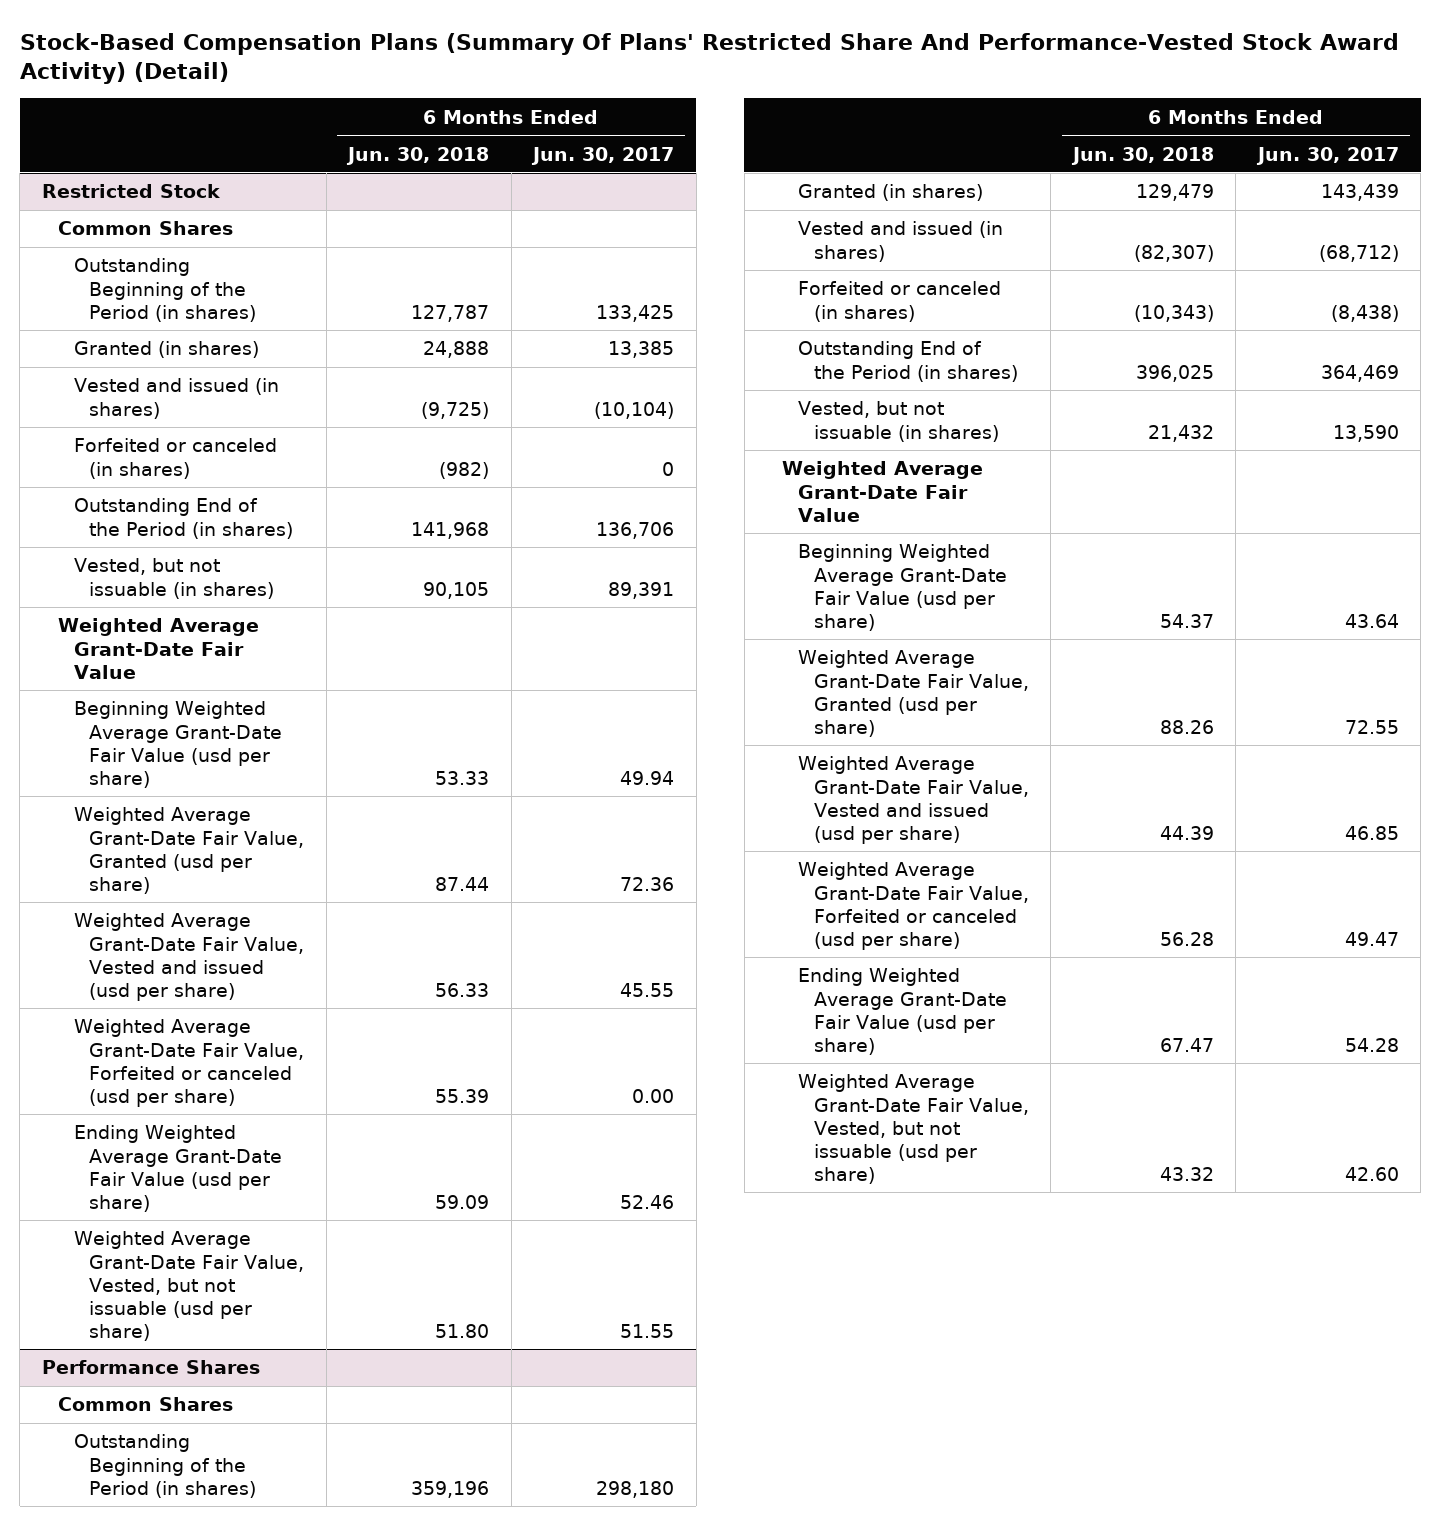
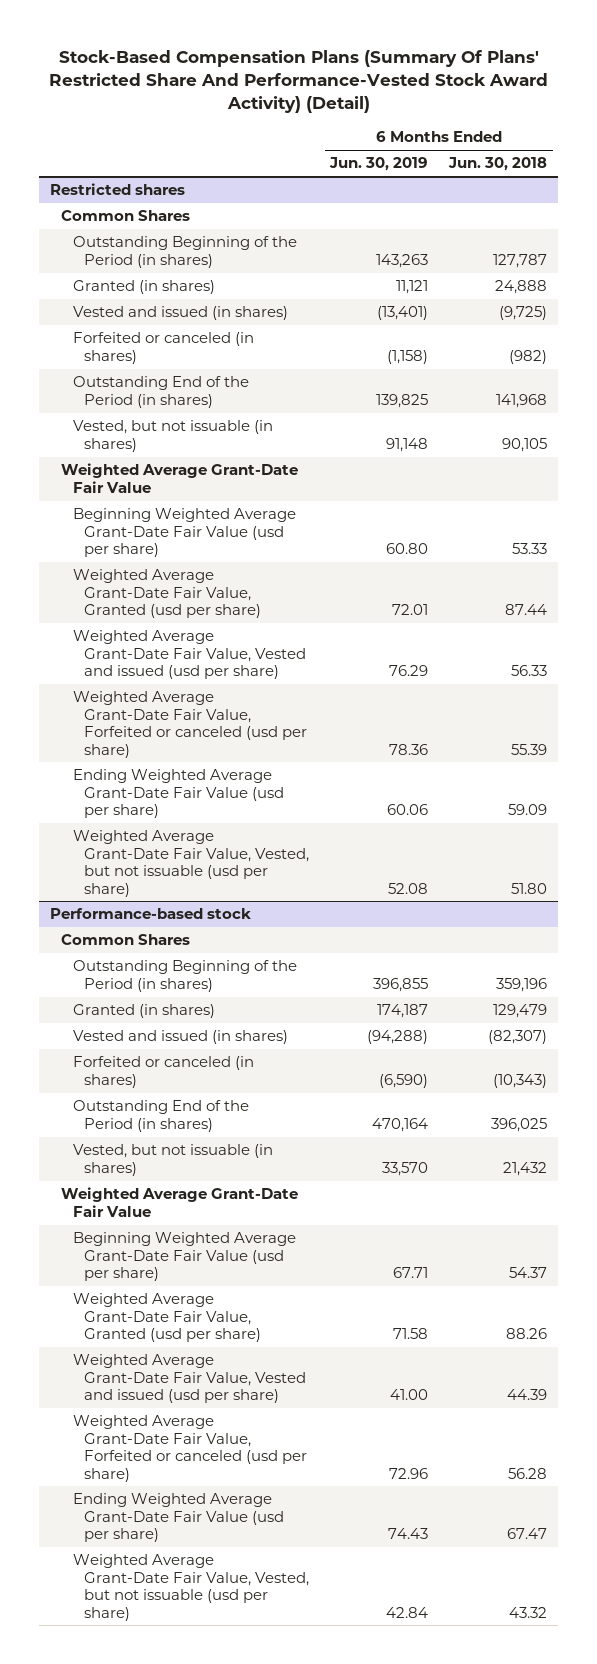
[531,146,675,165] Jun. 30, 2017 -> none
none -> [329,157,429,172] Jun. 30, 2019
[41,184,220,199] Restricted Stock -> [50,183,186,196] Restricted shares
[41,1360,260,1375] Performance Shares -> [50,908,252,920] Performance-based stock

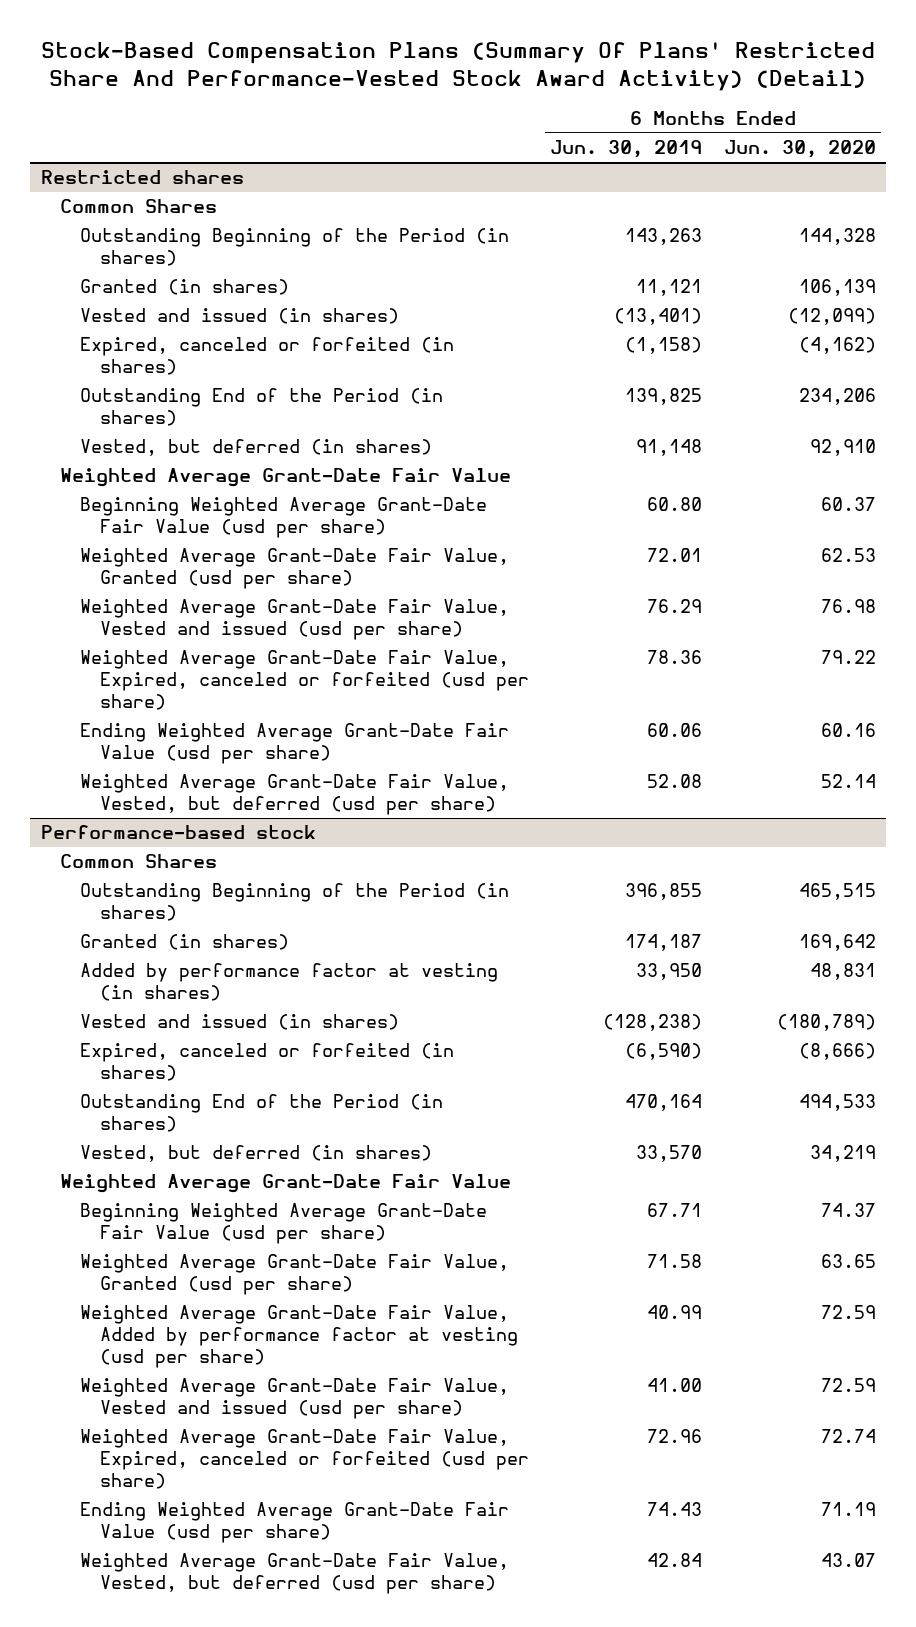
[448,157,548,172] Jun. 30, 2018 -> none
none -> [723,140,876,159] Jun. 30, 2020
[72,332,254,364] Forfeited or canceled (in shares) -> [80,337,455,376] Expired, canceled or forfeited (in shares)
[72,420,273,452] Vested, but not issuable (in shares) -> [80,439,433,457] Vested, but deferred (in shares)
[72,691,307,758] Weighted Average Grant-Date Fair Value, Forfeited or canceled (usd per share) -> [80,650,529,711] Weighted Average Grant-Date Fair Value, Expired, canceled or forfeited (usd per share)
[72,830,309,897] Weighted Average Grant-Date Fair Value, Vested, but not issuable (usd per share) -> [80,774,510,816] Weighted Average Grant-Date Fair Value, Vested, but deferred (usd per share)
none -> [80,963,499,1002] Added by performance factor at vesting (in shares)
[367,1030,429,1045] (94,288) -> [603,1014,703,1032] (128,238)
[72,1056,254,1088] Forfeited or canceled (in shares) -> [80,1043,455,1082] Expired, canceled or forfeited (in shares)
[72,1144,273,1176] Vested, but not issuable (in shares) -> [80,1145,433,1163] Vested, but deferred (in shares)
none -> [80,1305,518,1369] Weighted Average Grant-Date Fair Value, Added by performance factor at vesting (usd per share)
[72,1415,307,1482] Weighted Average Grant-Date Fair Value, Forfeited or canceled (usd per share) -> [80,1429,529,1490] Weighted Average Grant-Date Fair Value, Expired, canceled or forfeited (usd per share)
[72,1554,309,1621] Weighted Average Grant-Date Fair Value, Vested, but not issuable (usd per share) -> [80,1553,510,1595] Weighted Average Grant-Date Fair Value, Vested, but deferred (usd per share)

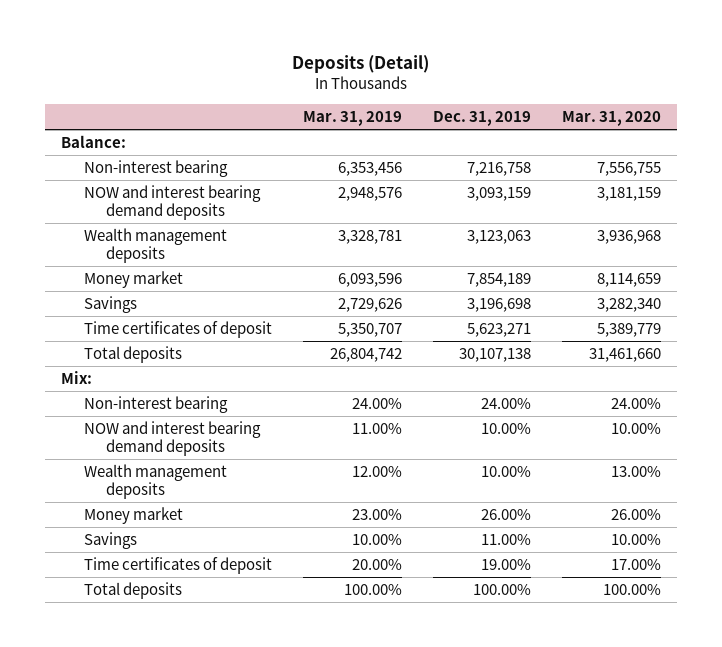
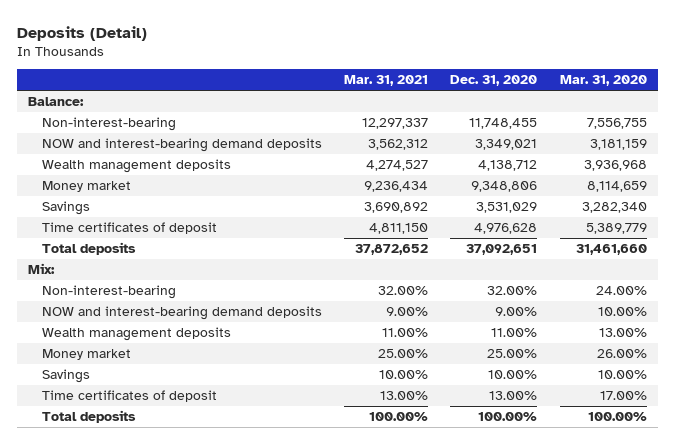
[302,110,402,126] Mar. 31, 2019 -> none
[432,110,531,126] Dec. 31, 2019 -> none
none -> [344,75,429,87] Mar. 31, 2021
none -> [450,75,538,87] Dec. 31, 2020
[83,160,228,178] Non-interest bearing -> [41,116,176,131] Non-interest-bearing
[83,185,261,220] NOW and interest bearing demand deposits -> [41,137,322,152] NOW and interest-bearing demand deposits
[83,396,228,414] Non-interest bearing -> [41,284,176,299] Non-interest-bearing
[83,421,261,456] NOW and interest bearing demand deposits -> [41,305,322,320] NOW and interest-bearing demand deposits

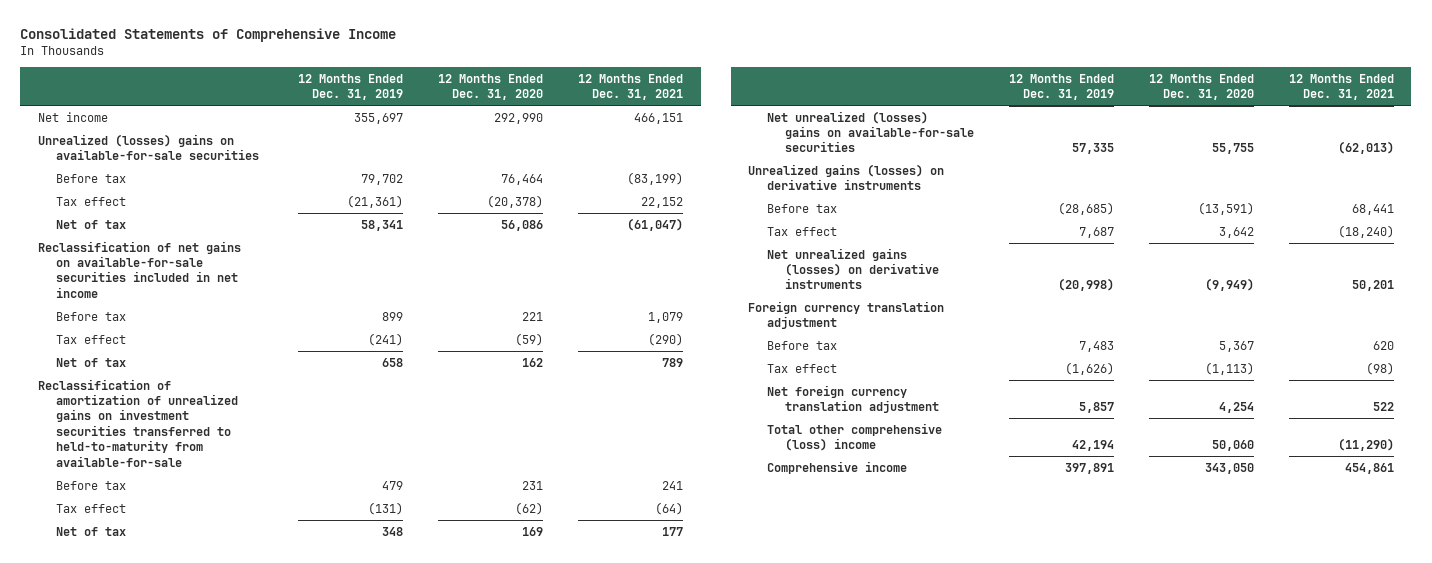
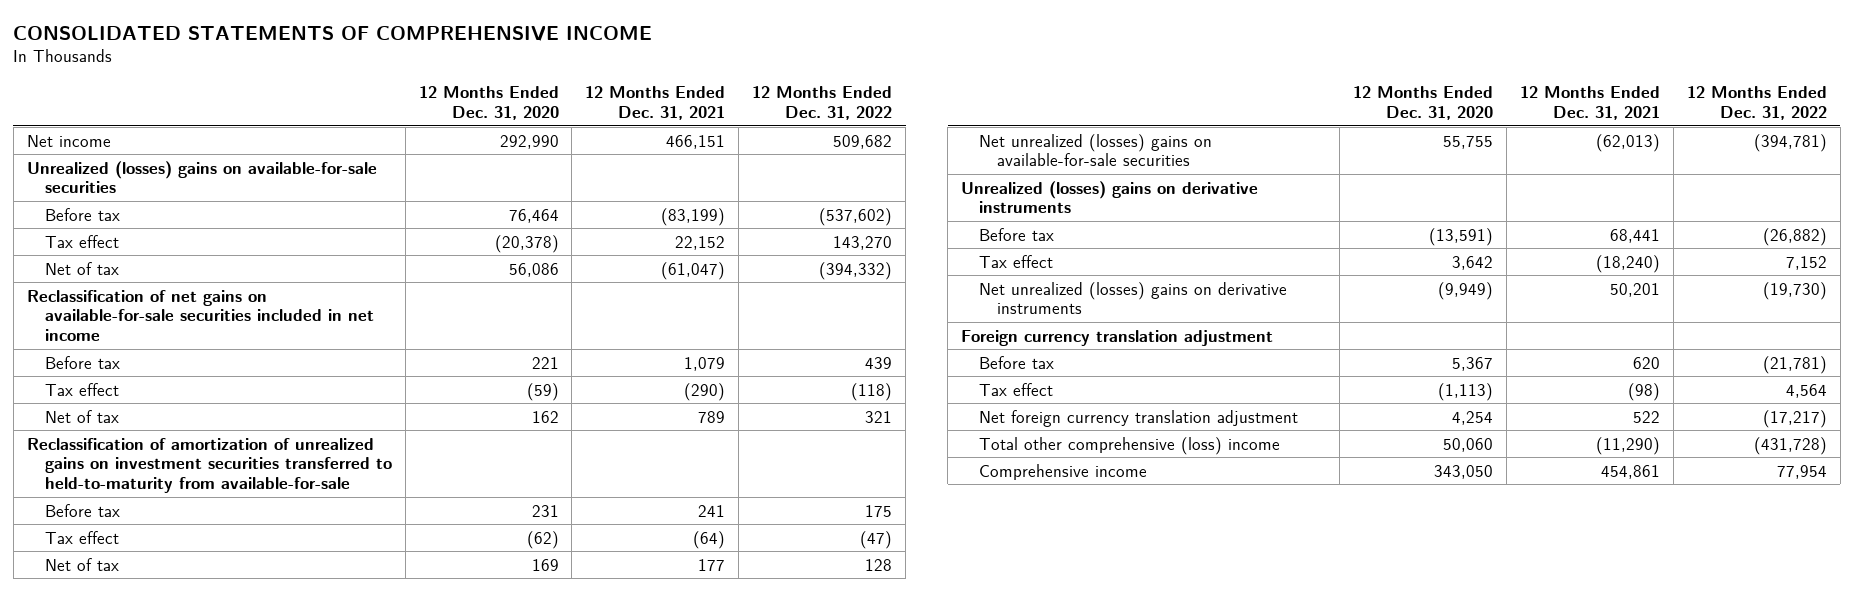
[20,27,397,42] Consolidated Statements of Comprehensive Income -> [13,25,653,41] CONSOLIDATED STATEMENTS OF COMPREHENSIVE INCOME
[298,73,404,101] 12 Months Ended Dec. 31, 2019 -> none
none -> [752,86,893,121] 12 Months Ended Dec. 31, 2022
[748,163,945,191] Unrealized gains (losses) on derivative instruments -> [961,180,1259,214] Unrealized (losses) gains on derivative instruments
[766,247,939,290] Net unrealized gains (losses) on derivative instruments -> [978,281,1287,315] Net unrealized (losses) gains on derivative instruments

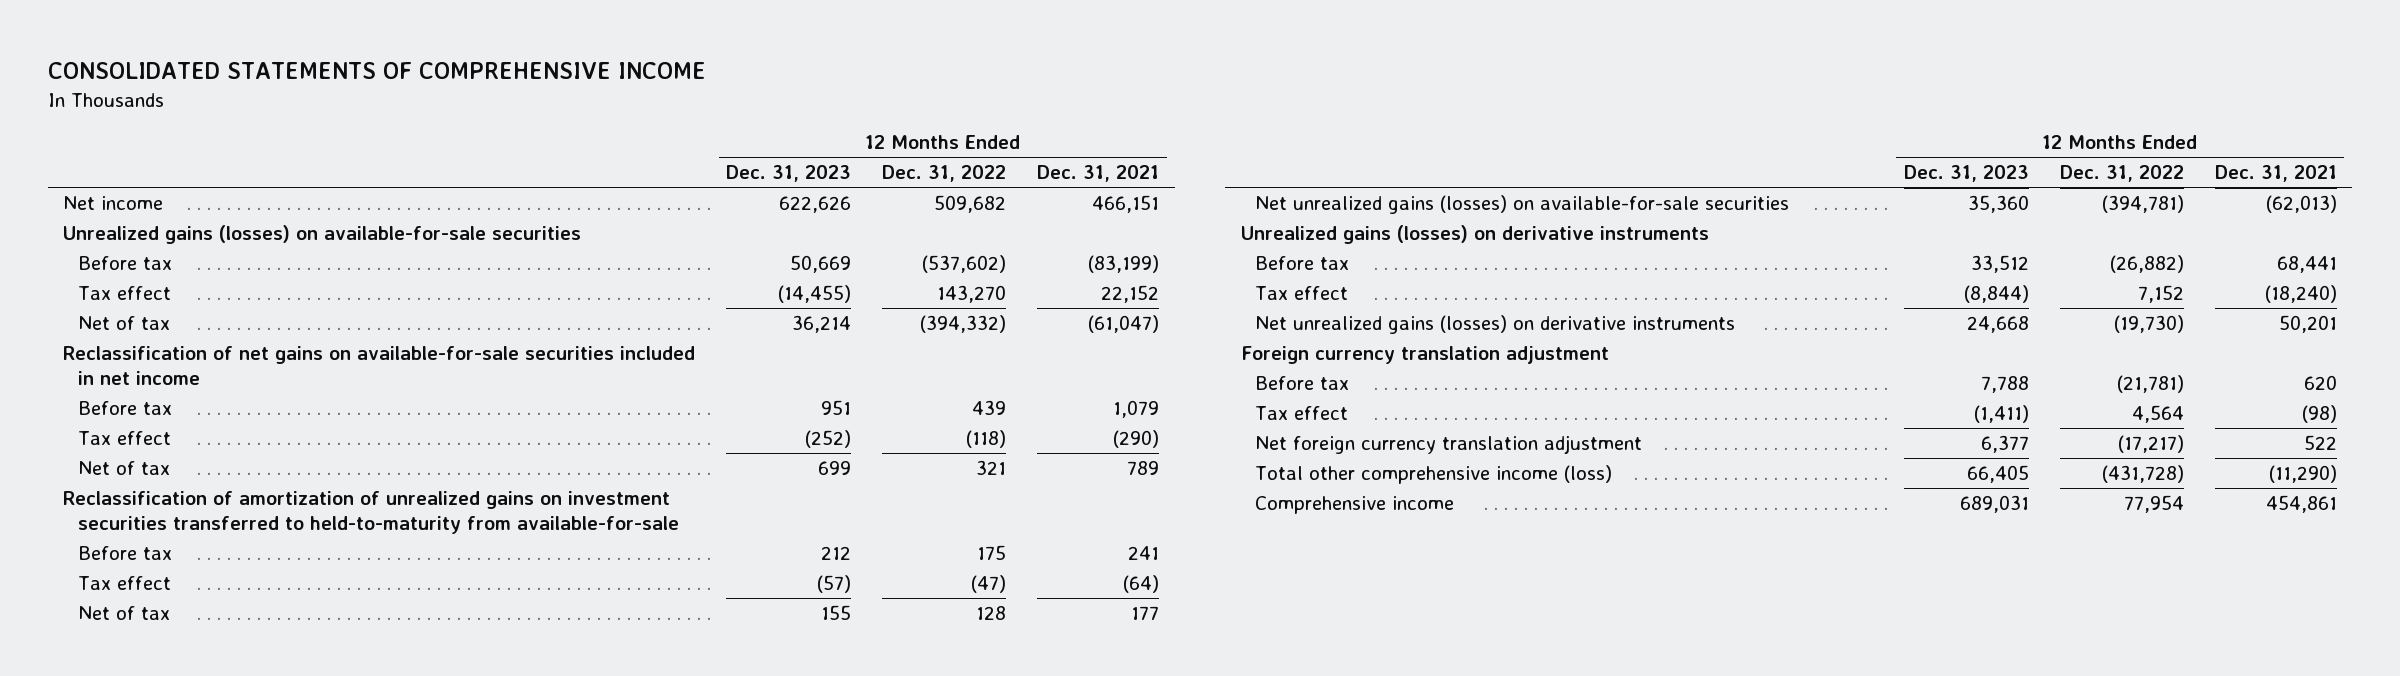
[418,86,559,121] 12 Months Ended Dec. 31, 2020 -> none
none -> [726,165,852,183] Dec. 31, 2023
[26,160,377,194] Unrealized (losses) gains on available-for-sale securities -> [63,224,582,244] Unrealized gains (losses) on available-for-sale securities
[978,133,1212,167] Net unrealized (losses) gains on available-for-sale securities -> [1255,194,1790,214] Net unrealized gains (losses) on available-for-sale securities
[961,180,1259,214] Unrealized (losses) gains on derivative instruments -> [1240,224,1709,244] Unrealized gains (losses) on derivative instruments
[978,281,1287,315] Net unrealized (losses) gains on derivative instruments -> [1255,314,1736,334] Net unrealized gains (losses) on derivative instruments
[978,436,1280,455] Total other comprehensive (loss) income -> [1255,464,1613,484] Total other comprehensive income (loss)

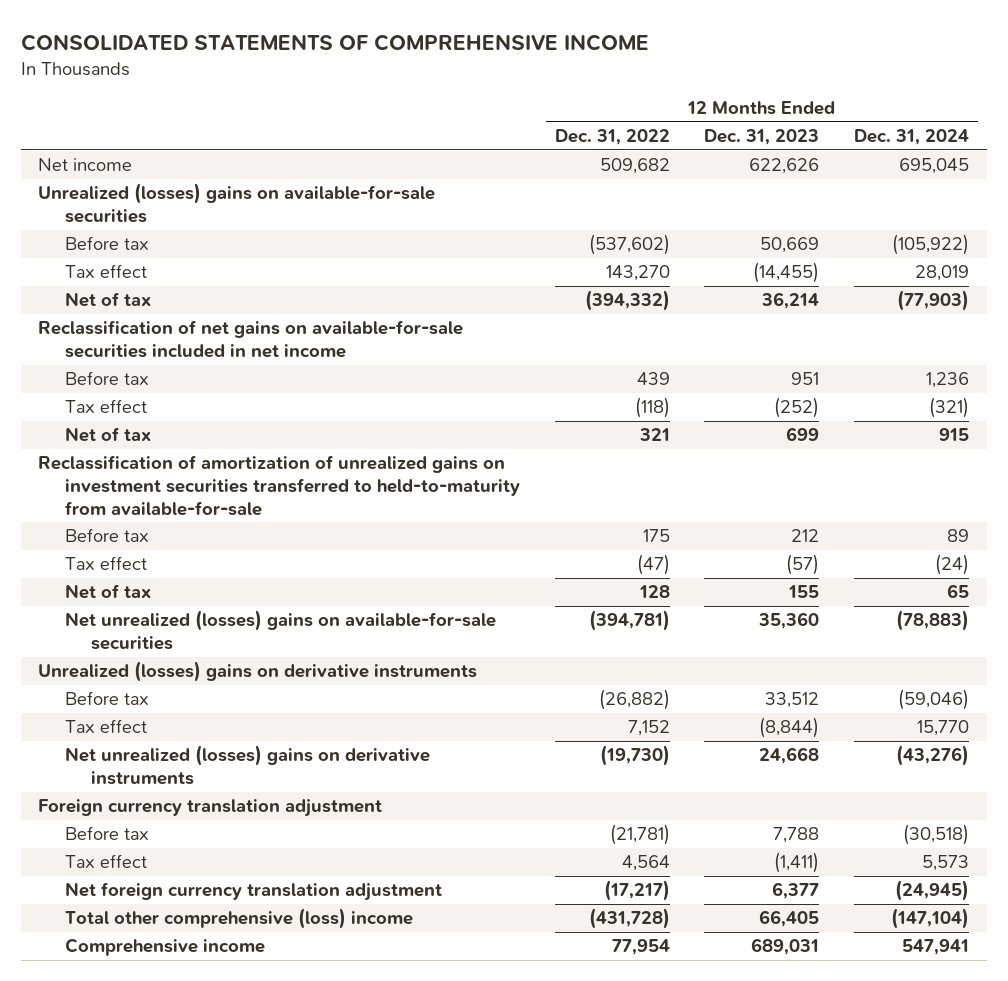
[1037,165,1160,183] Dec. 31, 2021 -> none
none -> [854,128,970,145] Dec. 31, 2024
[63,224,582,244] Unrealized gains (losses) on available-for-sale securities -> [38,183,436,223] Unrealized (losses) gains on available-for-sale securities
[1255,194,1790,214] Net unrealized gains (losses) on available-for-sale securities -> [64,610,496,650] Net unrealized (losses) gains on available-for-sale securities
[1240,224,1709,244] Unrealized gains (losses) on derivative instruments -> [38,661,478,683] Unrealized (losses) gains on derivative instruments
[1255,314,1736,334] Net unrealized gains (losses) on derivative instruments -> [64,745,430,785] Net unrealized (losses) gains on derivative instruments
[1255,464,1613,484] Total other comprehensive income (loss) -> [64,908,413,930] Total other comprehensive (loss) income

